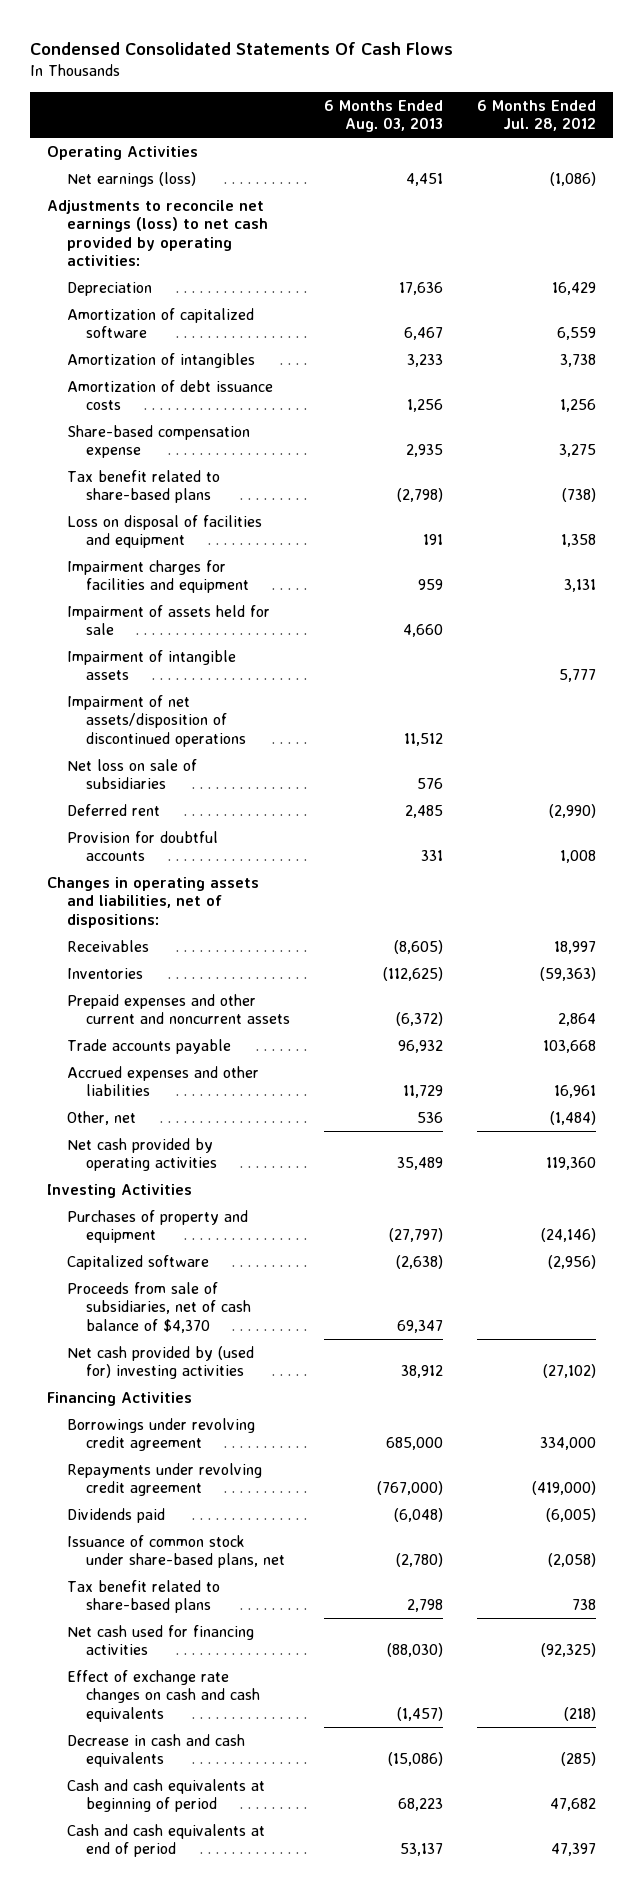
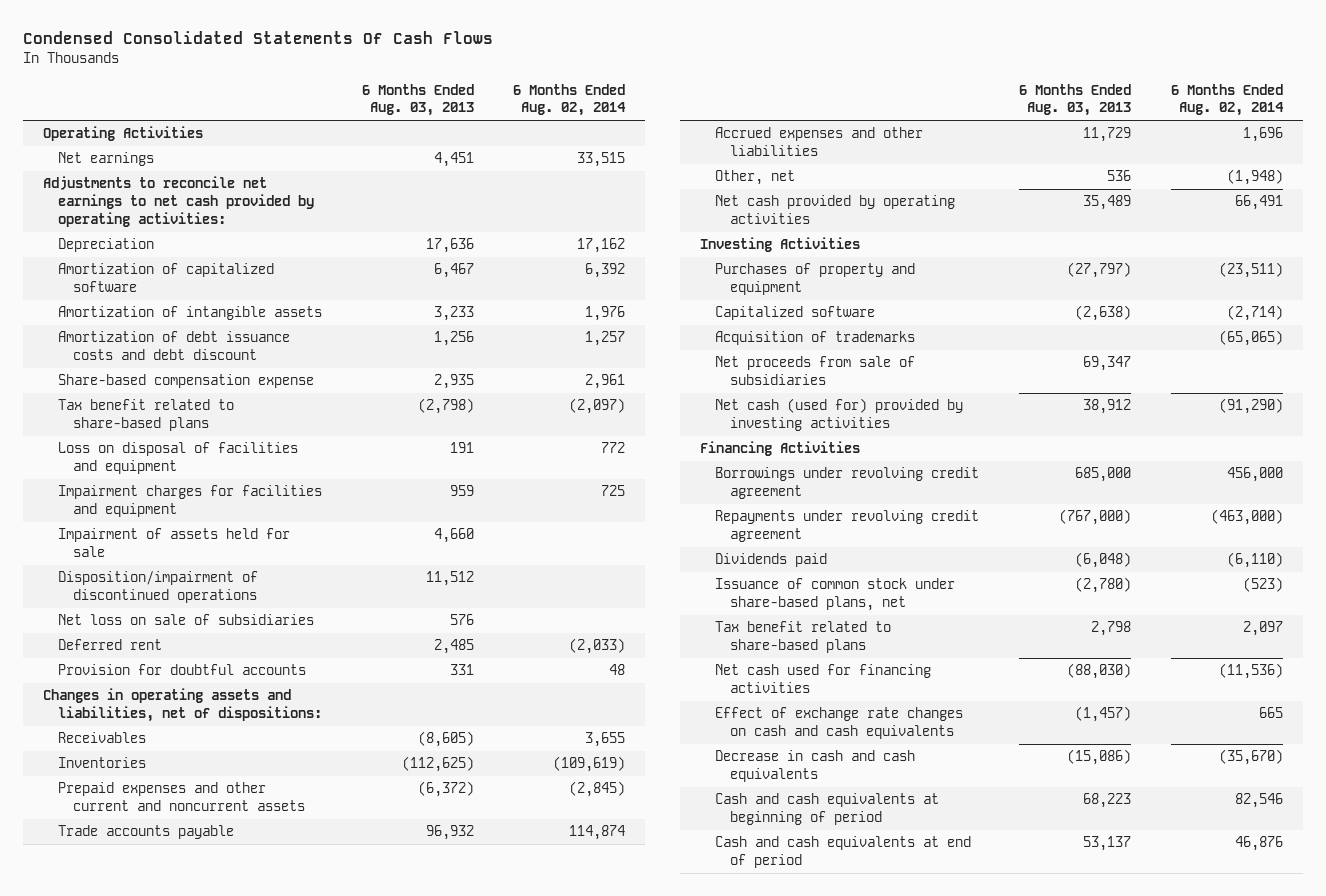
[477,99,597,132] 6 Months Ended Jul. 28, 2012 -> none
none -> [513,83,627,117] 6 Months Ended Aug. 02, 2014
[66,171,196,187] Net earnings (loss) -> [57,152,154,167] Net earnings
[47,199,268,267] Adjustments to reconcile net earnings (loss) to net cash provided by operating activities: -> [42,176,314,228] Adjustments to reconcile net earnings to net cash provided by operating activities:
[66,352,255,368] Amortization of intangibles -> [57,306,322,321] Amortization of intangible assets
[66,379,273,411] Amortization of debt issuance costs -> [57,331,290,361] Amortization of debt issuance costs and debt discount
[66,649,236,681] Impairment of intangible assets -> none
[66,694,247,747] Impairment of net assets/disposition of discontinued operations -> [57,571,258,604] Disposition/impairment of discontinued operations
none -> [715,331,916,346] Acquisition of trademarks
[66,1281,252,1333] Proceeds from sale of subsidiaries, net of cash balance of $4,370 -> [715,356,916,386] Net proceeds from sale of subsidiaries
[66,1345,254,1380] Net cash provided by (used for) investing activities -> [715,398,964,432] Net cash (used for) provided by investing activities

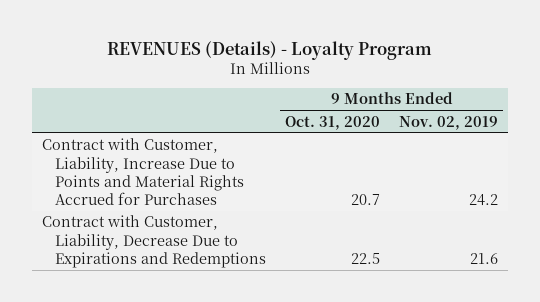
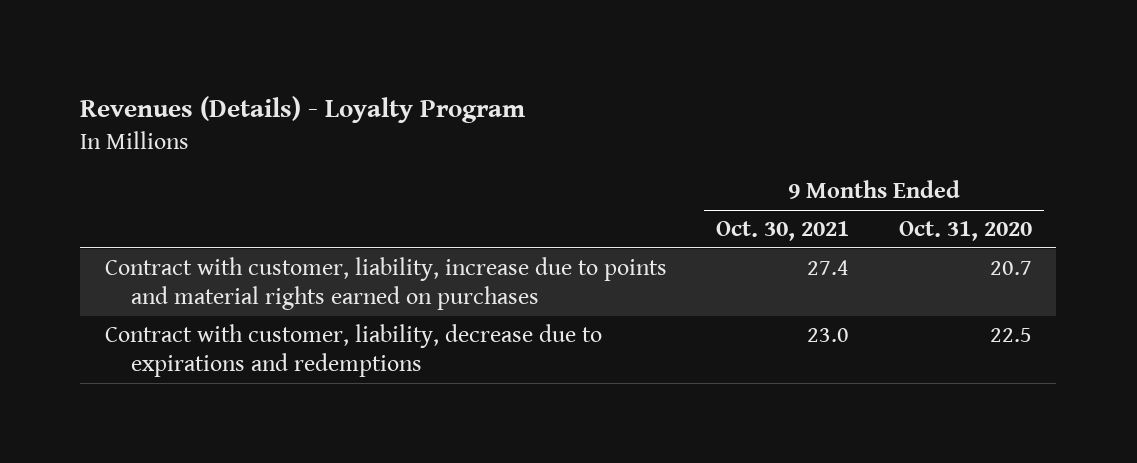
[107,40,433,60] REVENUES (Details) - Loyalty Program -> [80,95,526,123] Revenues (Details) - Loyalty Program
[399,115,499,130] Nov. 02, 2019 -> none
none -> [716,221,850,242] Oct. 30, 2021
[41,138,245,205] Contract with Customer, Liability, Increase Due to Points and Material Rights Accrued for Purchases -> [105,257,668,310] Contract with customer, liability, increase due to points and material rights earned on purchases
[41,215,267,268] Contract with Customer, Liability, Decrease Due to Expirations and Redemptions -> [105,324,603,377] Contract with customer, liability, decrease due to expirations and redemptions

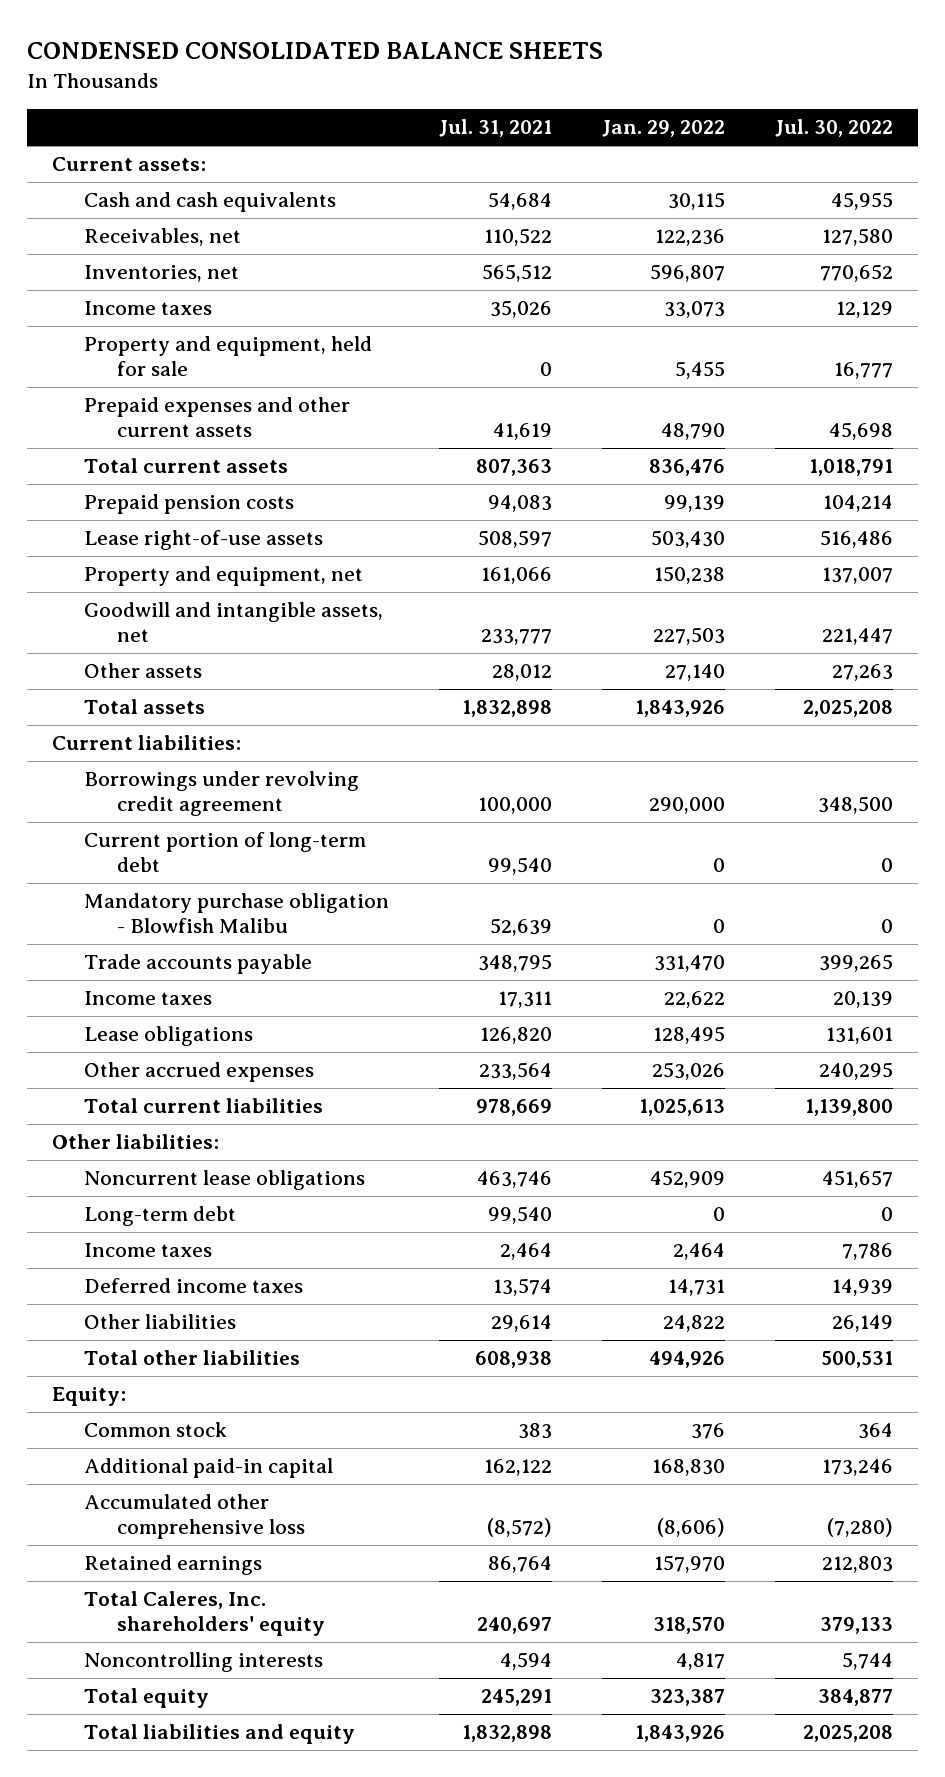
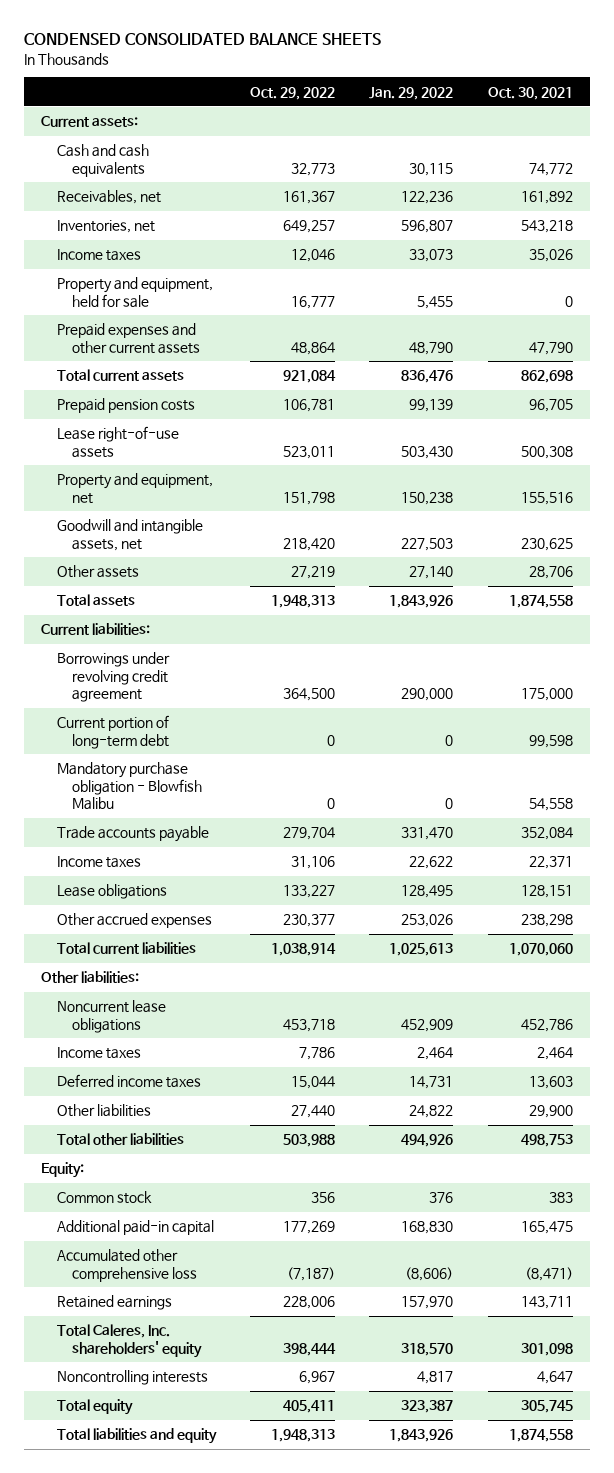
[439,119,553,138] Jul. 31, 2021 -> none
[775,119,894,138] Jul. 30, 2022 -> none
none -> [250,86,336,100] Oct. 29, 2022
none -> [487,86,573,100] Oct. 30, 2021
[84,1206,237,1227] Long-term debt -> none

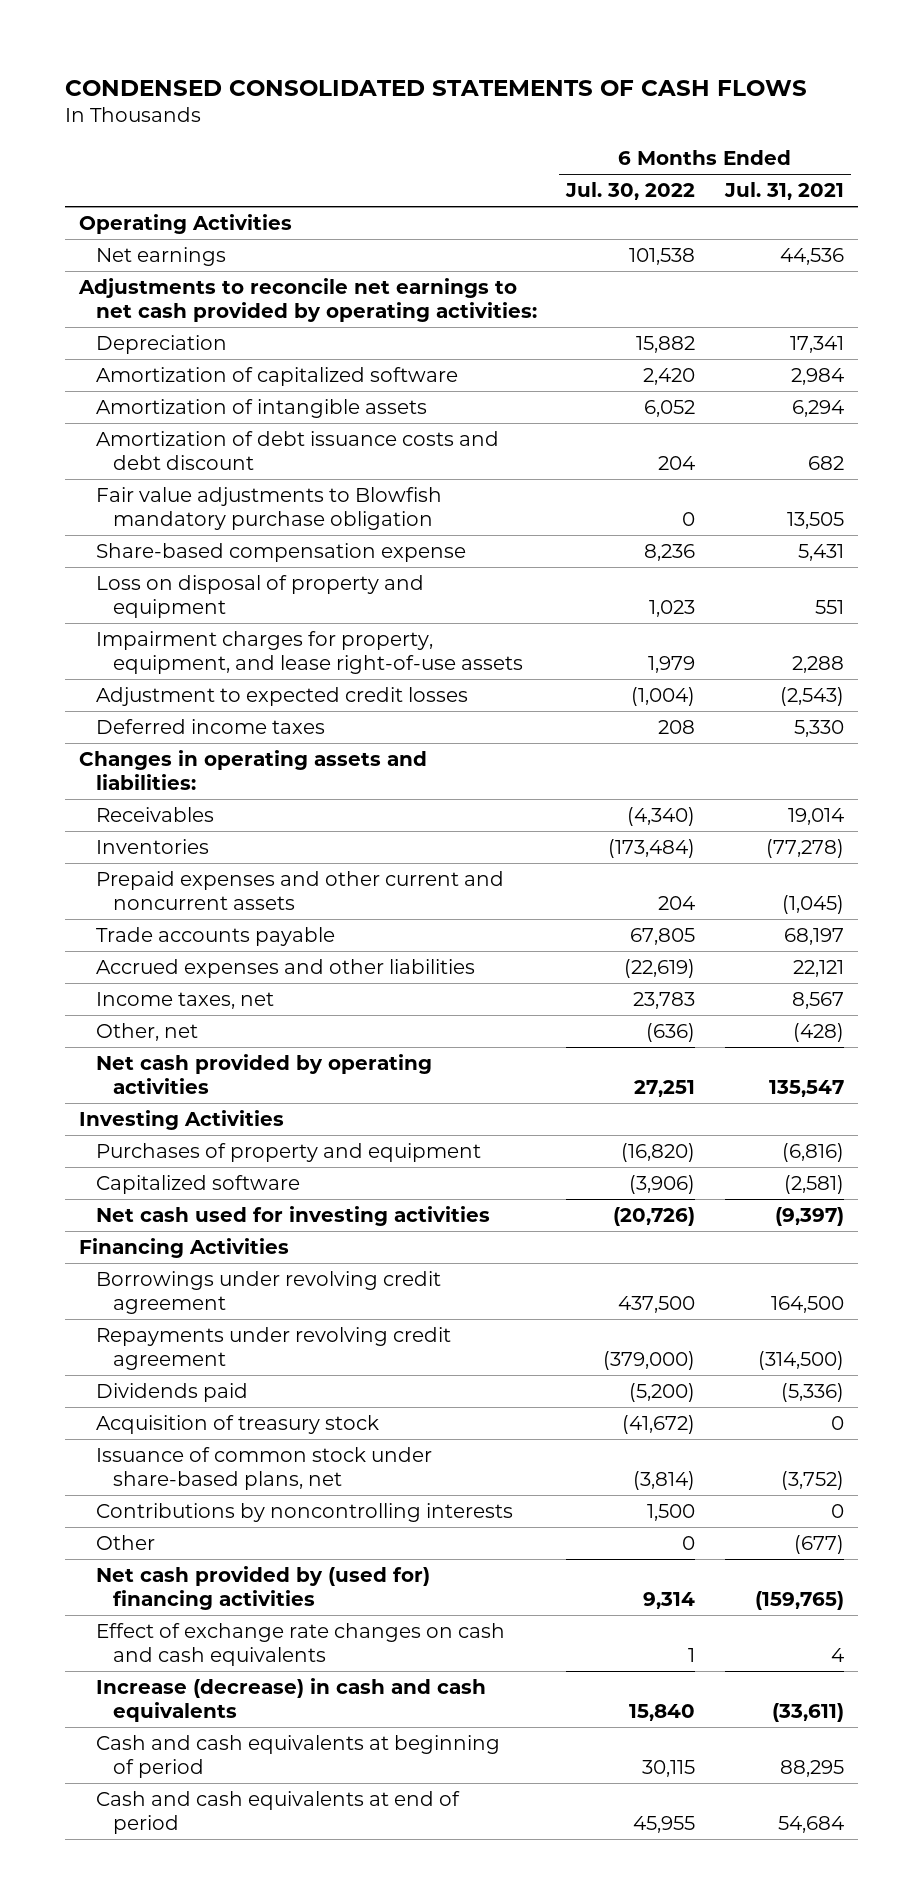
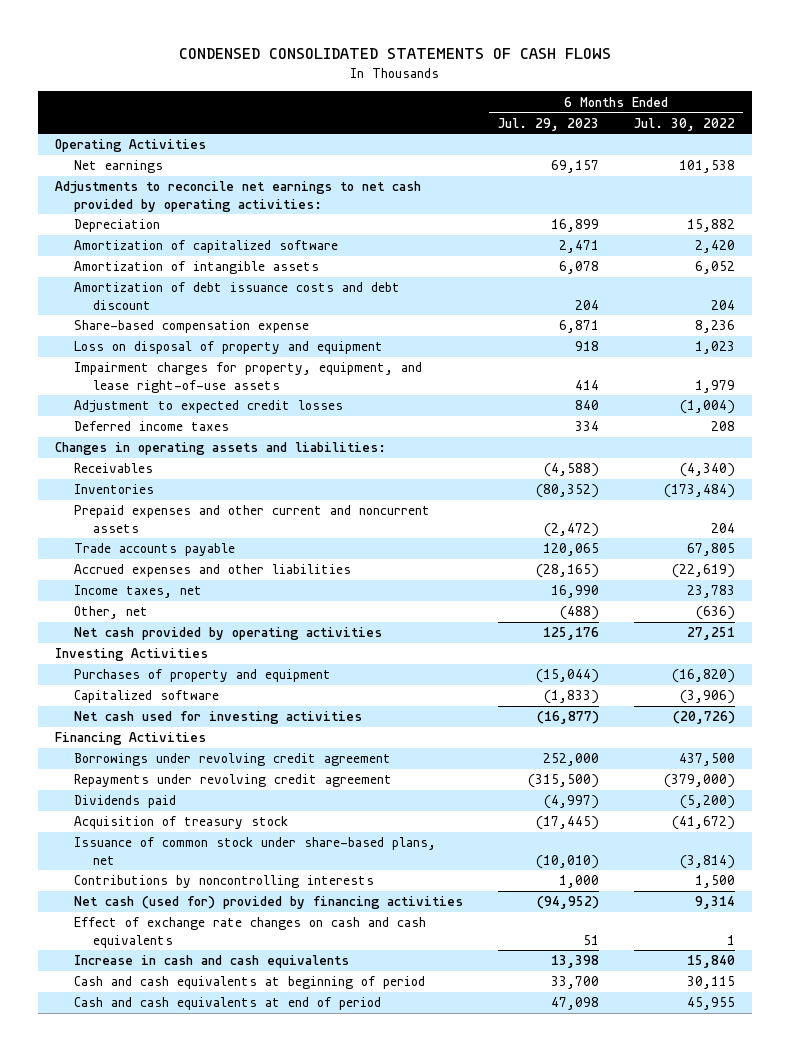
[723,182,844,201] Jul. 31, 2021 -> none
none -> [497,117,599,131] Jul. 29, 2023
[96,486,443,530] Fair value adjustments to Blowfish mandatory purchase obligation -> none
[96,1534,156,1550] Other -> none
[96,1565,431,1610] Net cash provided by (used for) financing activities -> [74,896,464,910] Net cash (used for) provided by financing activities
[96,1677,487,1722] Increase (decrease) in cash and cash equivalents -> [74,955,350,969] Increase in cash and cash equivalents

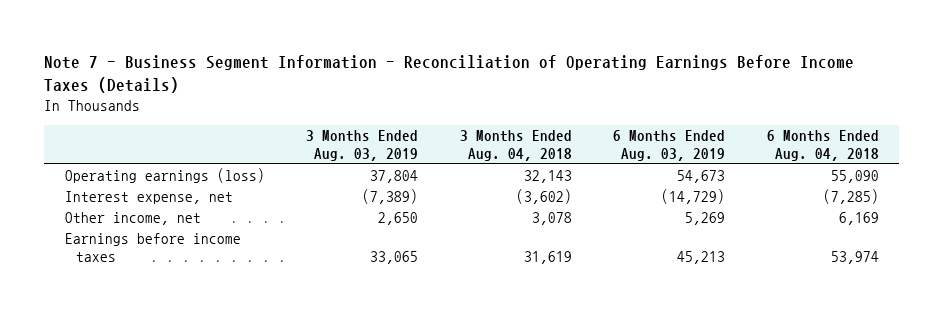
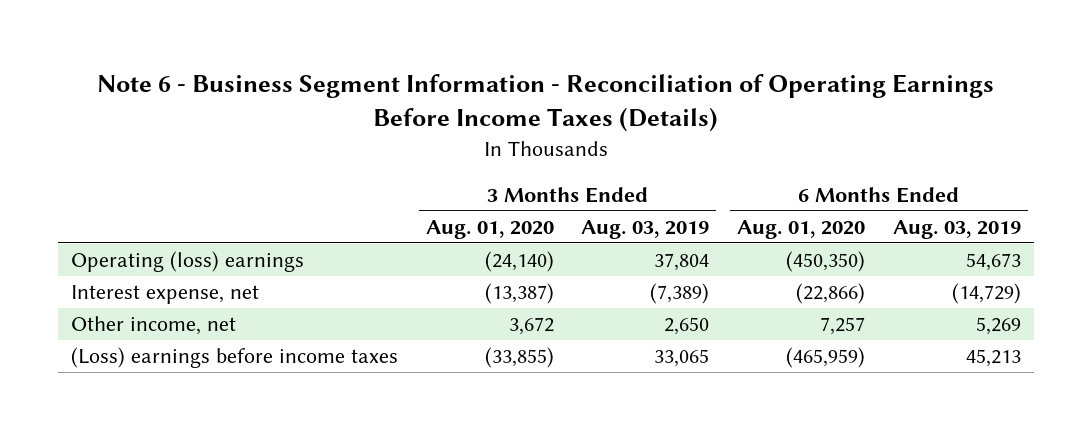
[44,55,855,94] Note 7 - Business Segment Information - Reconciliation of Operating Earnings Before Income Taxes (Details) -> [96,73,994,133] Note 6 - Business Segment Information - Reconciliation of Operating Earnings Before Income Taxes (Details)
[459,130,572,161] 3 Months Ended Aug. 04, 2018 -> none
[766,130,879,161] 6 Months Ended Aug. 04, 2018 -> none
none -> [425,219,554,239] Aug. 01, 2020
none -> [737,219,866,239] Aug. 01, 2020
[65,168,266,184] Operating earnings (loss) -> [71,251,305,273] Operating (loss) earnings
[65,233,242,262] Earnings before income taxes -> [71,347,399,369] (Loss) earnings before income taxes

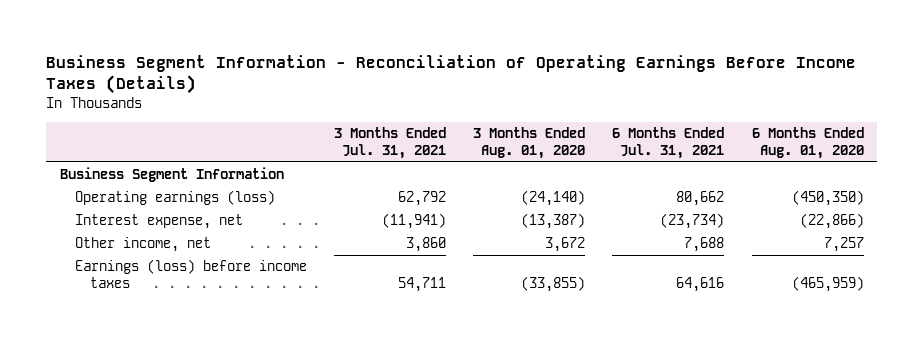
[96,73,994,133] Note 6 - Business Segment Information - Reconciliation of Operating Earnings Before Income Taxes (Details) -> [46,54,857,95] Business Segment Information - Reconciliation of Operating Earnings Before Income Taxes (Details)
[581,219,710,239] Aug. 03, 2019 -> none
[892,219,1021,239] Aug. 03, 2019 -> none
none -> [334,127,447,160] 3 Months Ended Jul. 31, 2021
none -> [612,127,725,160] 6 Months Ended Jul. 31, 2021
none -> [59,167,284,183] Business Segment Information
[71,251,305,273] Operating (loss) earnings -> [74,190,275,206] Operating earnings (loss)
[71,347,399,369] (Loss) earnings before income taxes -> [74,259,307,289] Earnings (loss) before income taxes

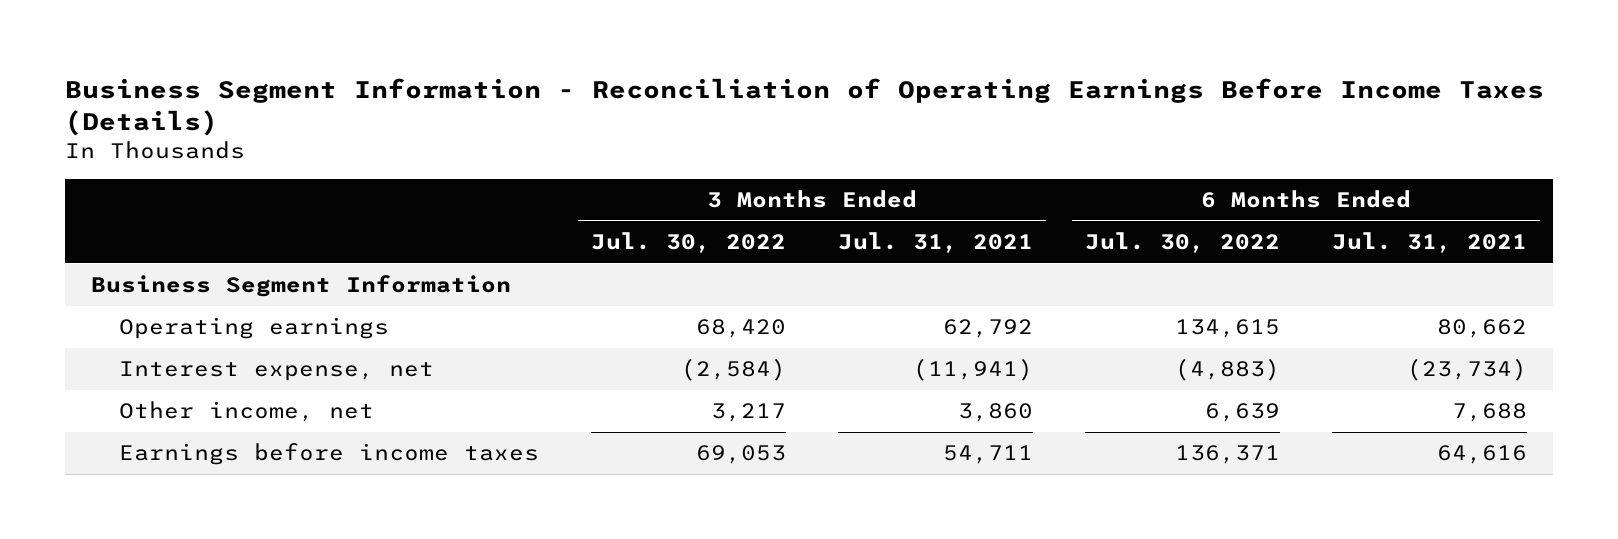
[473,127,586,160] 3 Months Ended Aug. 01, 2020 -> none
[751,127,864,160] 6 Months Ended Aug. 01, 2020 -> none
none -> [590,232,786,254] Jul. 30, 2022
none -> [1084,232,1280,254] Jul. 30, 2022
[74,190,275,206] Operating earnings (loss) -> [118,317,389,340] Operating earnings
[74,259,307,289] Earnings (loss) before income taxes -> [118,443,539,466] Earnings before income taxes

